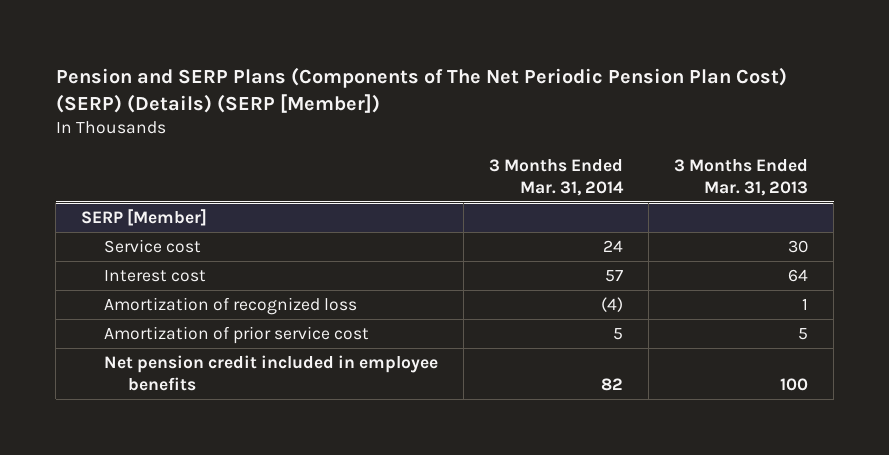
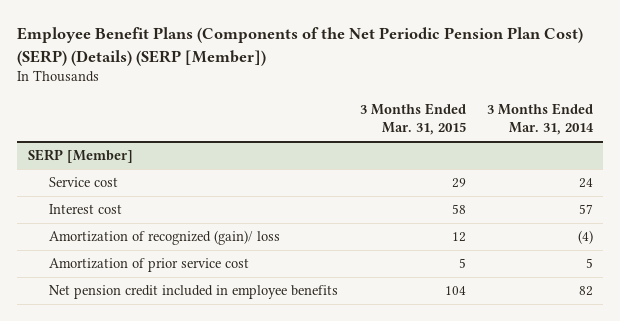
[55,66,787,113] Pension and SERP Plans (Components of The Net Periodic Pension Plan Cost) (SERP) (Details) (SERP [Member]) -> [16,27,583,66] Employee Benefit Plans (Components of the Net Periodic Pension Plan Cost) (SERP) (Details) (SERP [Member])
[674,158,809,196] 3 Months Ended Mar. 31, 2013 -> none
none -> [359,103,466,136] 3 Months Ended Mar. 31, 2015
[104,297,358,316] Amortization of recognized loss -> [49,230,281,246] Amortization of recognized (gain)/ loss

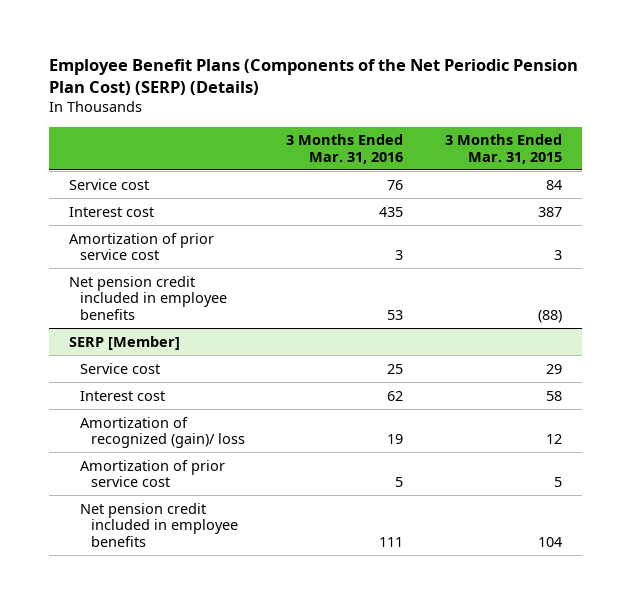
[16,27,583,66] Employee Benefit Plans (Components of the Net Periodic Pension Plan Cost) (SERP) (Details) (SERP [Member]) -> [48,58,578,95] Employee Benefit Plans (Components of the Net Periodic Pension Plan Cost) (SERP) (Details)
[486,103,594,136] 3 Months Ended Mar. 31, 2014 -> none
none -> [286,134,404,164] 3 Months Ended Mar. 31, 2016
none -> [69,178,150,190] Service cost
none -> [69,206,155,217] Interest cost
none -> [69,232,215,261] Amortization of prior service cost
none -> [69,275,227,320] Net pension credit included in employee benefits

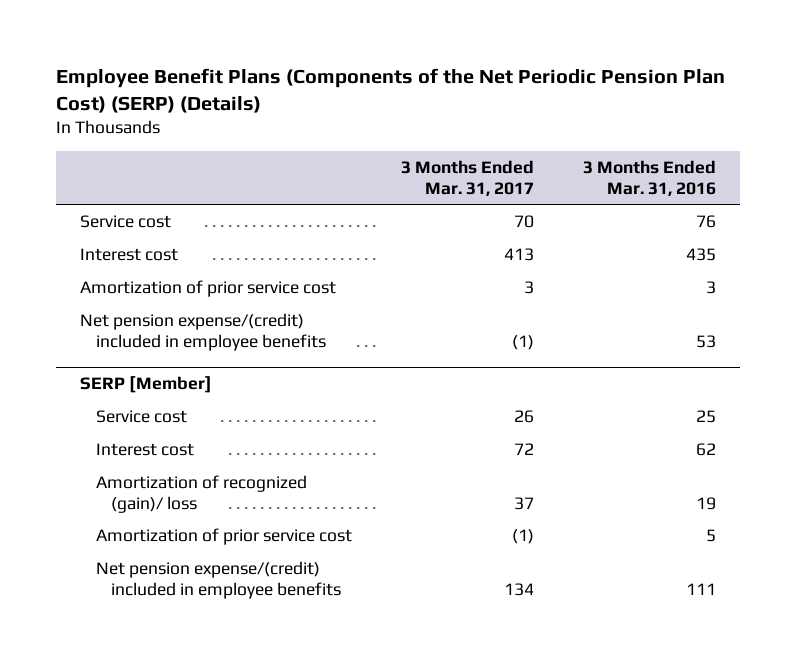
[444,134,562,164] 3 Months Ended Mar. 31, 2015 -> none
none -> [400,159,534,196] 3 Months Ended Mar. 31, 2017
[69,275,227,320] Net pension credit included in employee benefits -> [80,312,326,351] Net pension expense/(credit) included in employee benefits
[79,502,238,547] Net pension credit included in employee benefits -> [95,560,341,599] Net pension expense/(credit) included in employee benefits

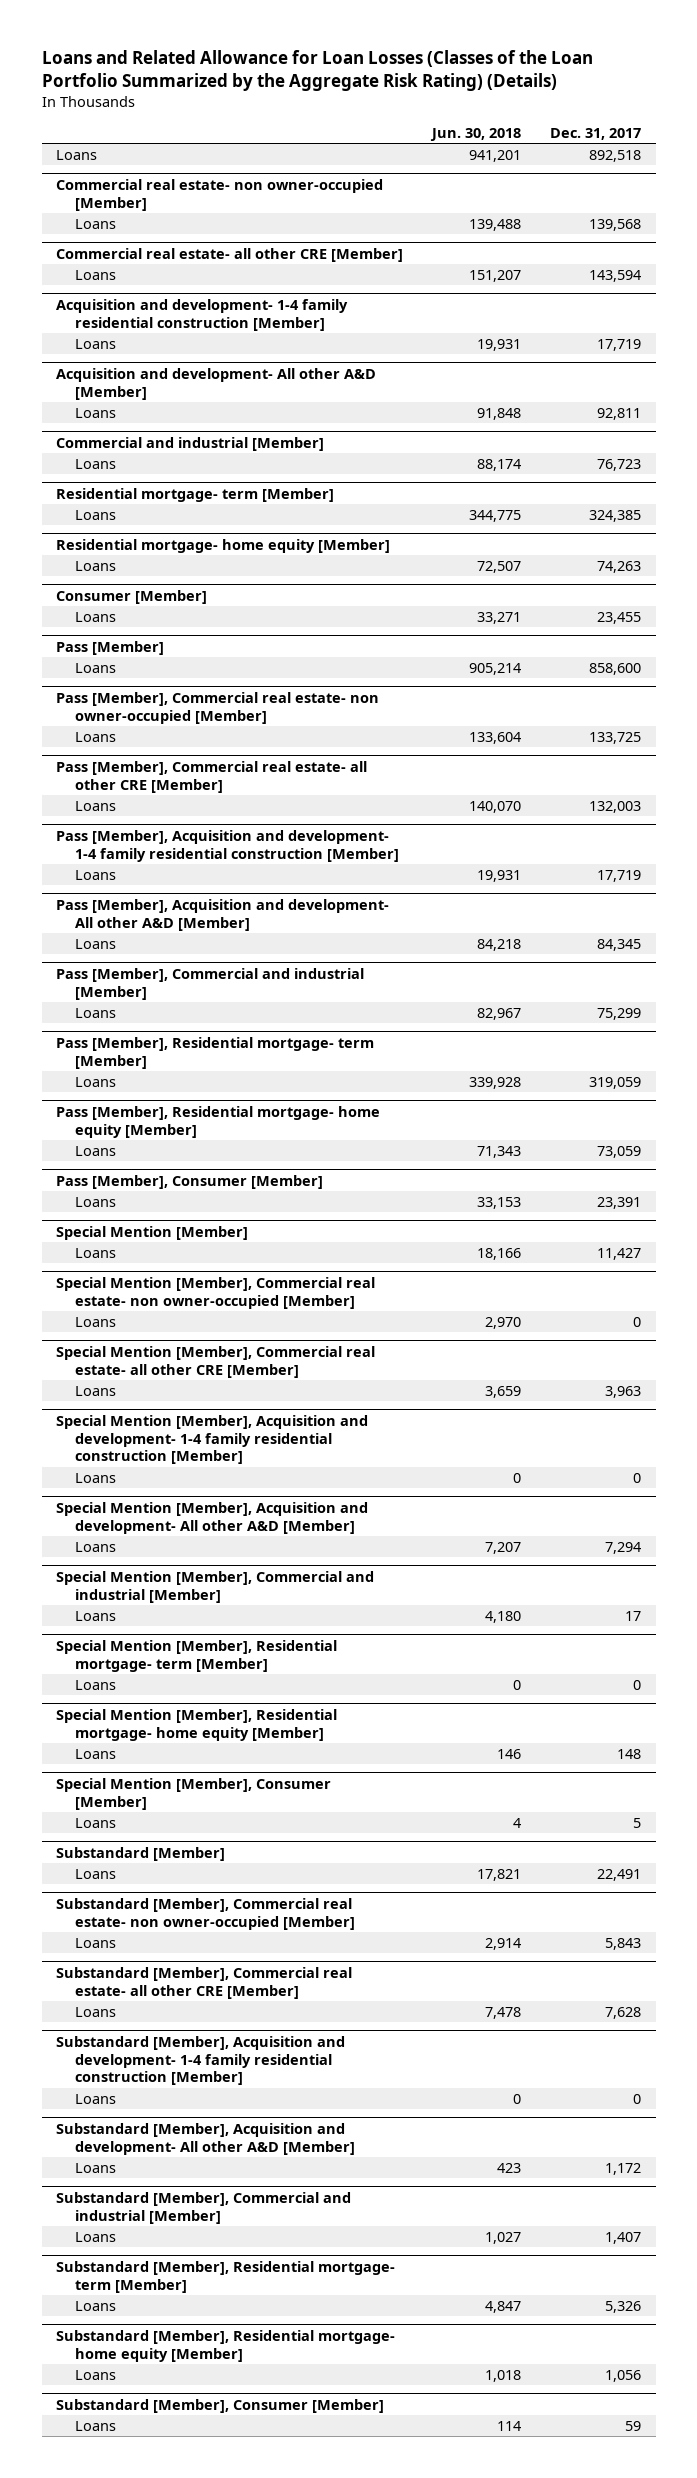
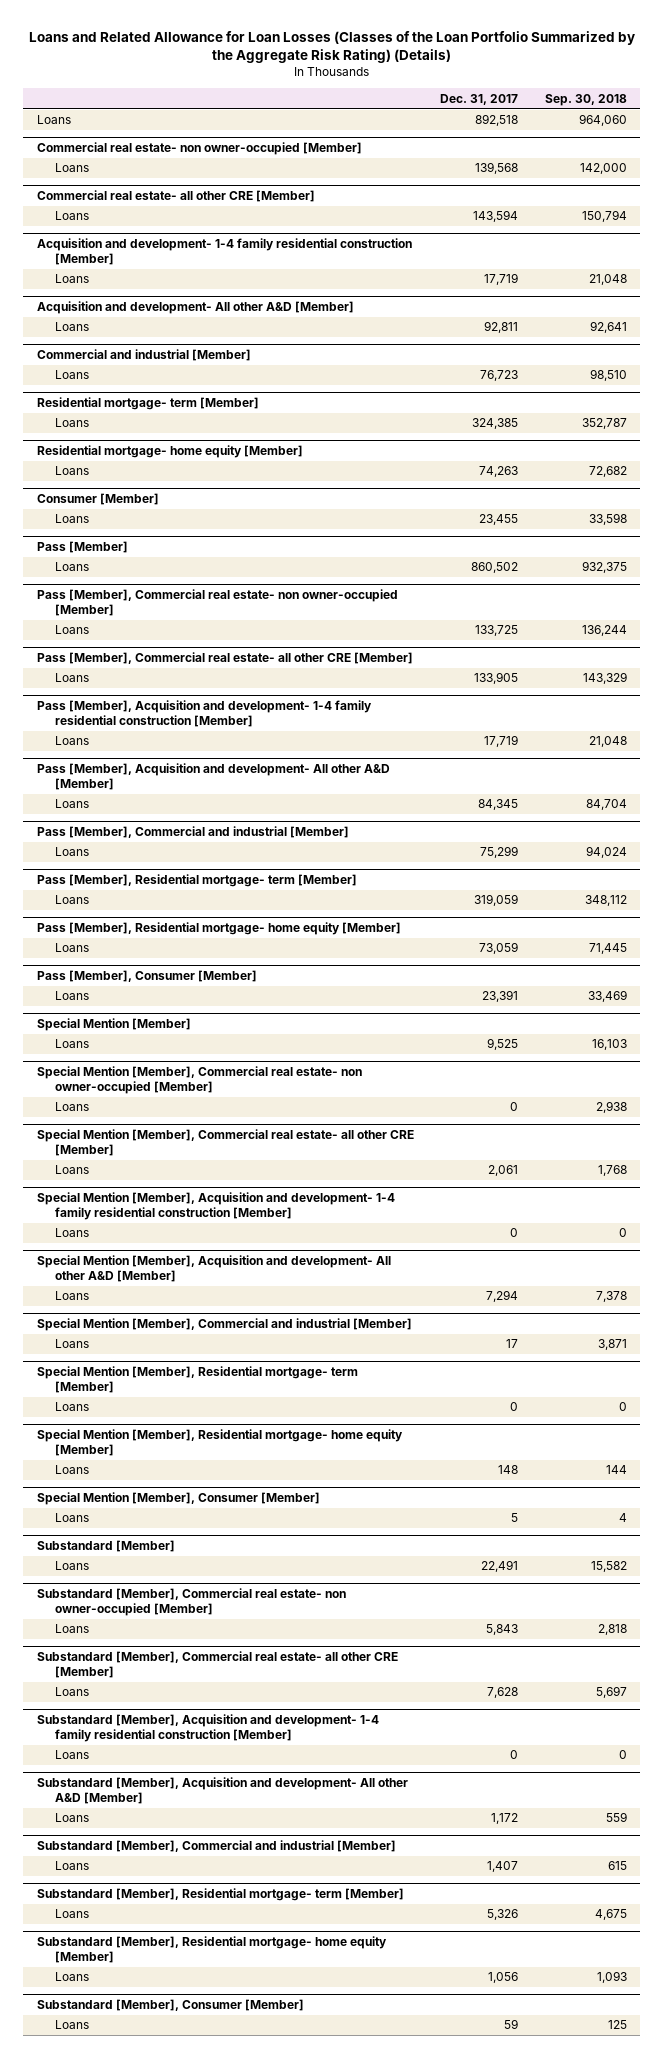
[430,127,522,141] Jun. 30, 2018 -> none
none -> [544,93,627,106] Sep. 30, 2018
[589,663,642,676] 858,600 -> [471,562,519,574] 860,502
[589,801,642,814] 132,003 -> [474,672,519,685] 133,905
[597,1248,642,1261] 11,427 -> [487,1038,519,1051] 9,525
[605,1386,642,1399] 3,963 -> [488,1165,519,1177] 2,061

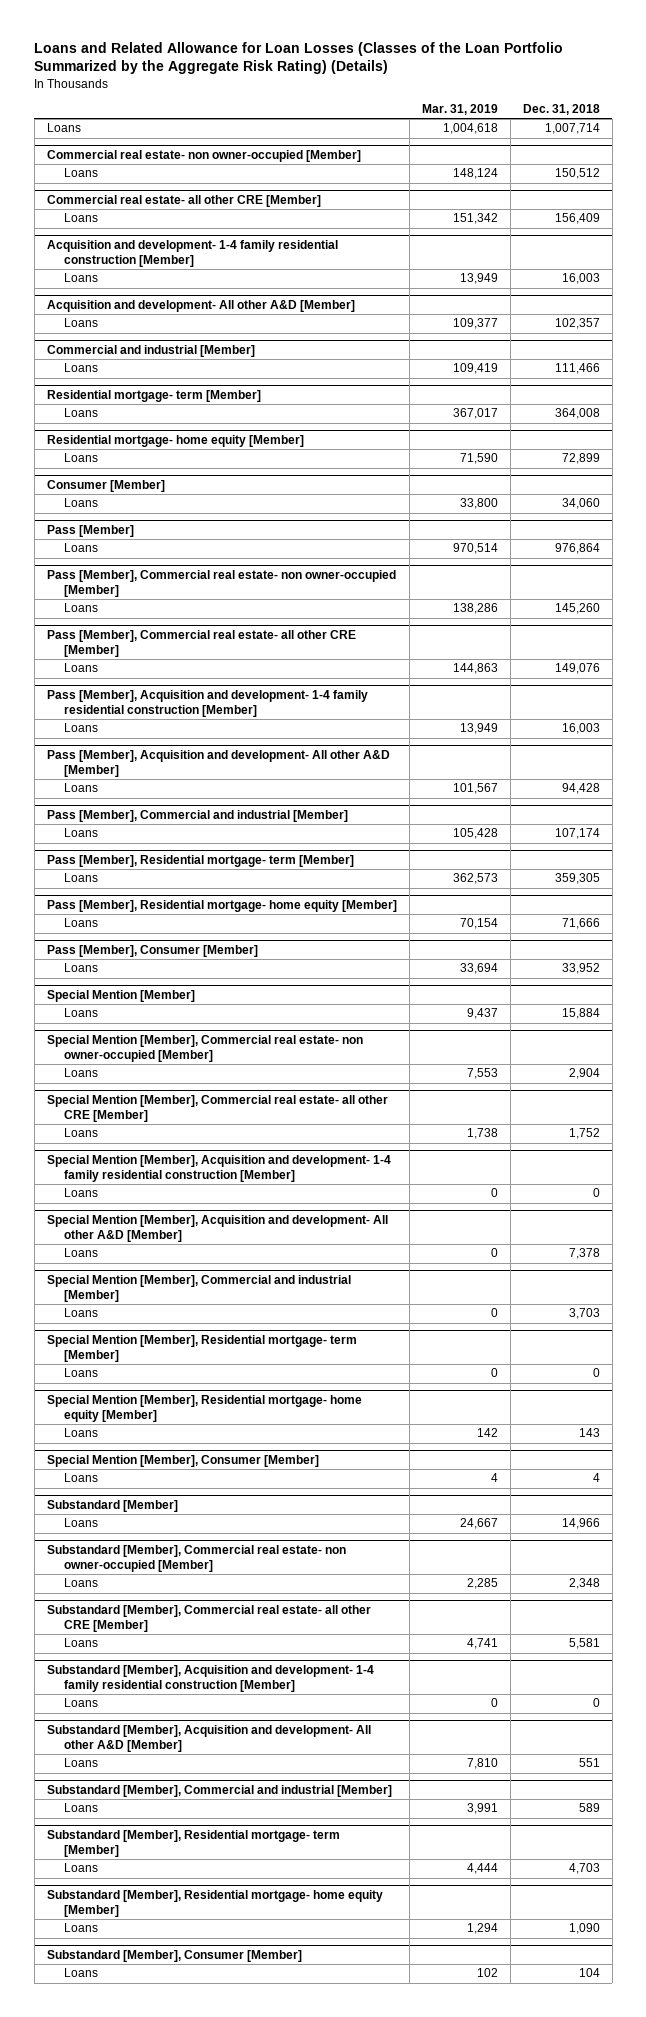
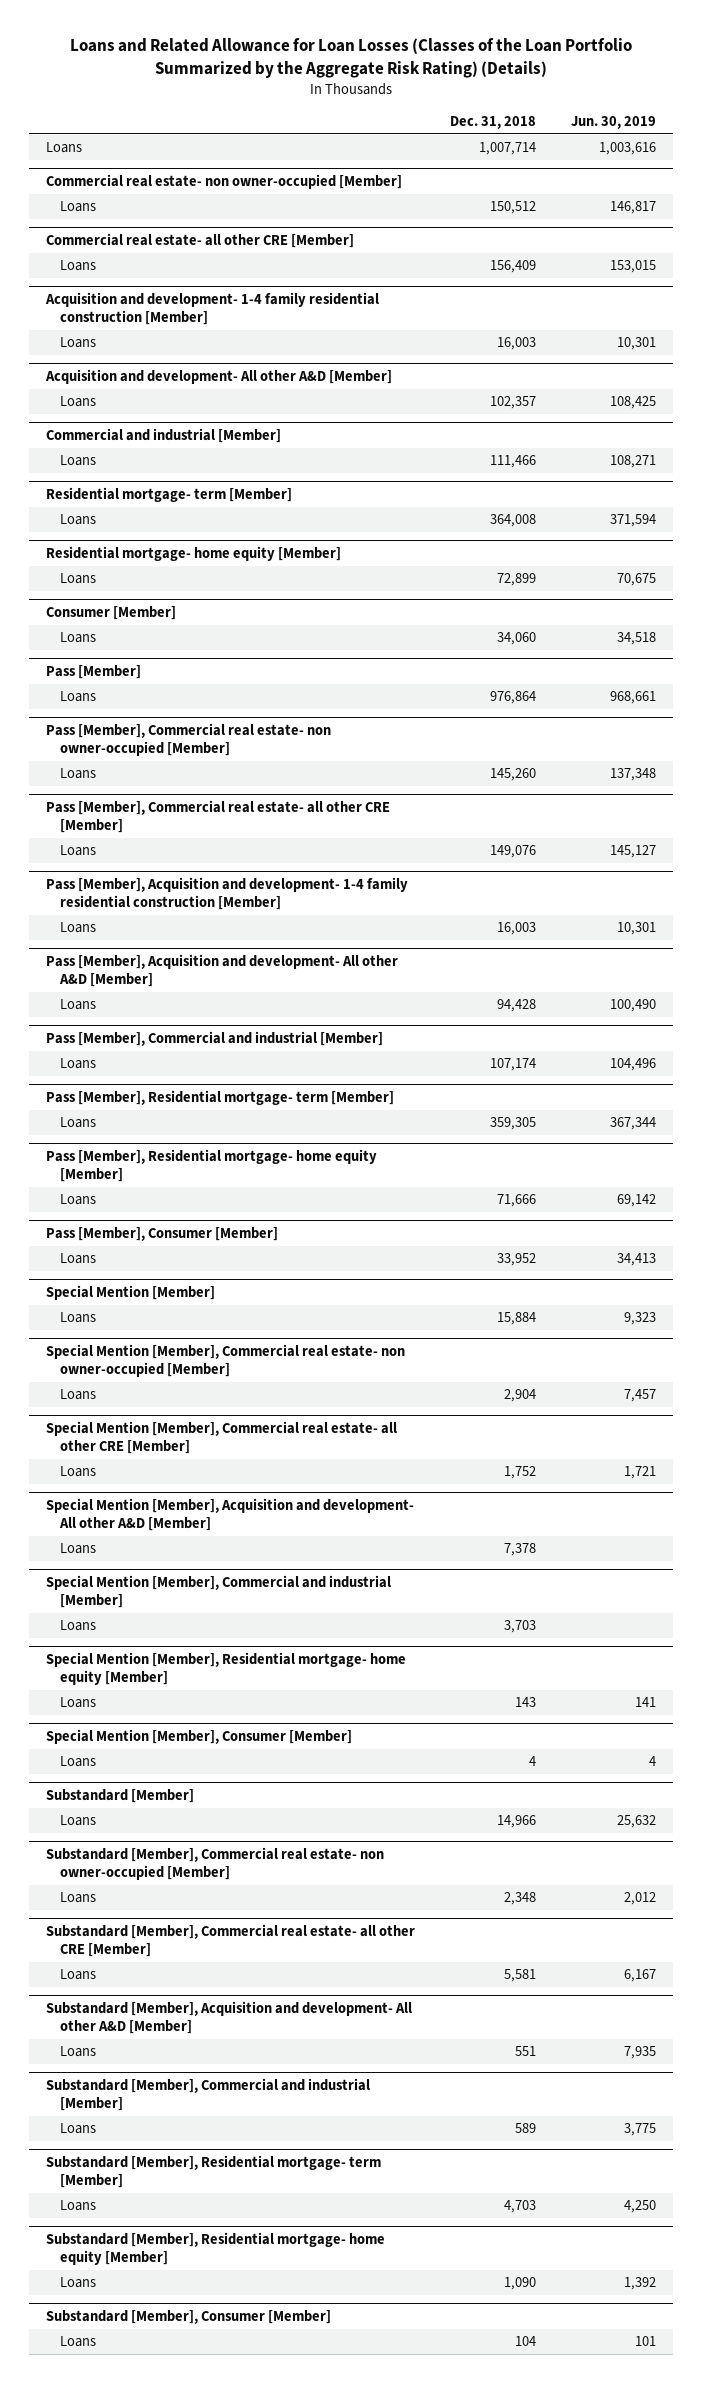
[421,104,498,116] Mar. 31, 2019 -> none
none -> [570,115,656,129] Jun. 30, 2019
[46,1154,391,1182] Special Mention [Member], Acquisition and development- 1-4 family residential construction [Member] -> none
[64,1188,99,1198] Loans -> none
[46,1334,357,1362] Special Mention [Member], Residential mortgage- term [Member] -> none
[64,1368,99,1378] Loans -> none
[46,1664,374,1692] Substandard [Member], Acquisition and development- 1-4 family residential construction [Member] -> none
[64,1698,99,1708] Loans -> none

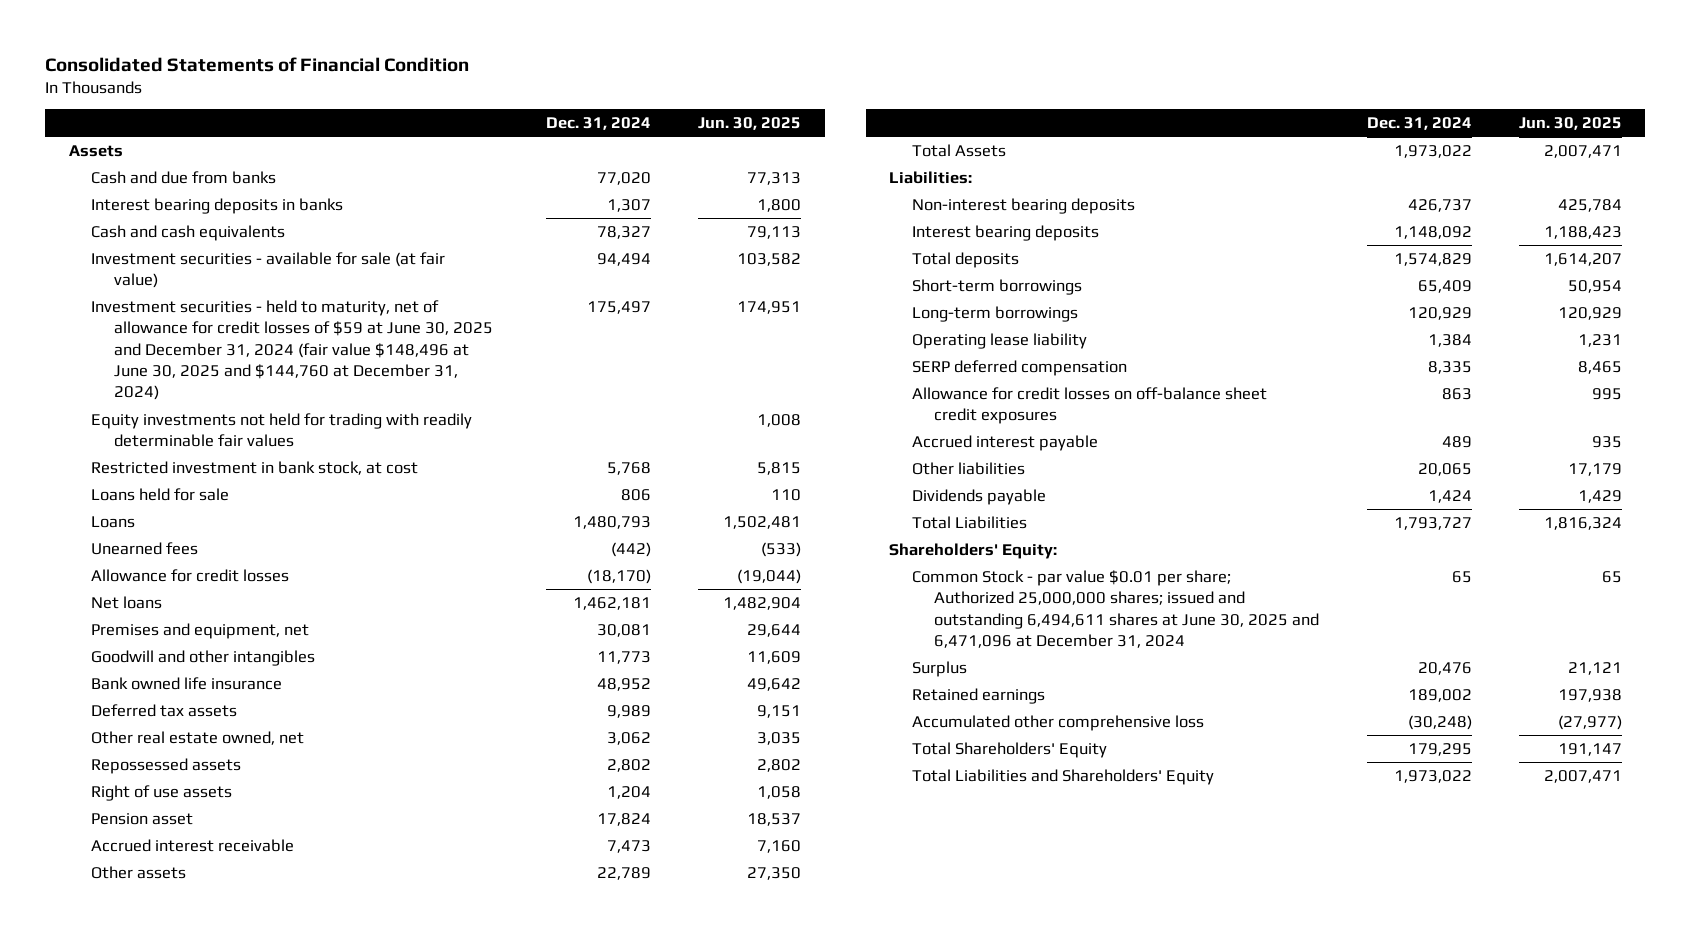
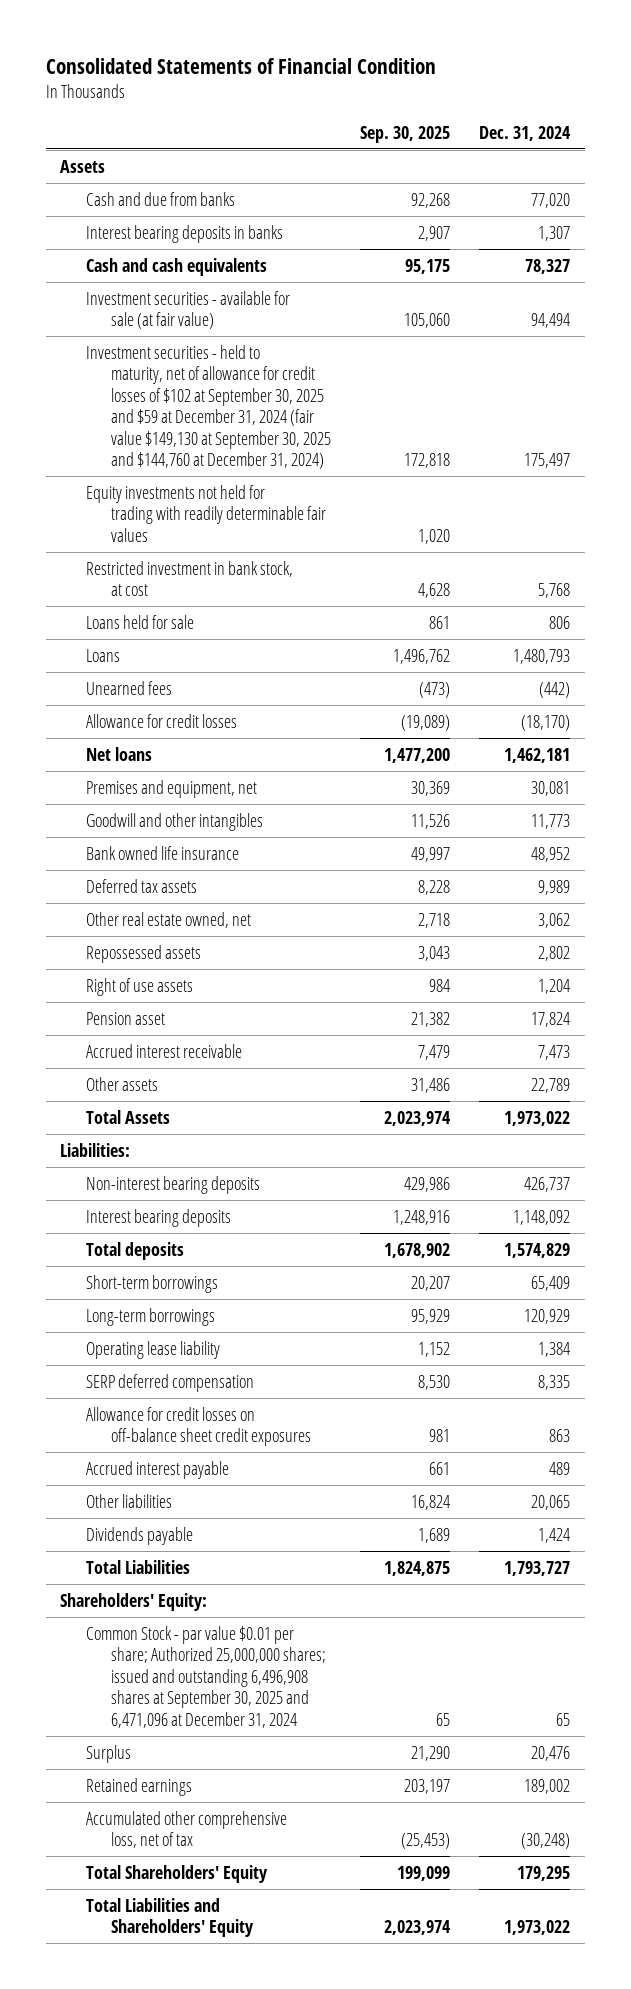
[698,117,802,131] Jun. 30, 2025 -> none
none -> [360,125,451,143] Sep. 30, 2025
[91,299,493,401] Investment securities - held to maturity, net of allowance for credit losses of $59 at June 30, 2025 and December 31, 2024 (fair value $148,496 at June 30, 2025 and $144,760 at December 31, 2024) -> [85,344,332,470] Investment securities - held to maturity, net of allowance for credit losses of $102 at September 30, 2025 and $59 at December 31, 2024 (fair value $149,130 at September 30, 2025 and $144,760 at December 31, 2024)
[911,569,1320,649] Common Stock - par value $0.01 per share; Authorized 25,000,000 shares; issued and outstanding 6,494,611 shares at June 30, 2025 and 6,471,096 at December 31, 2024 -> [85,1625,327,1728] Common Stock - par value $0.01 per share; Authorized 25,000,000 shares; issued and outstanding 6,496,908 shares at September 30, 2025 and 6,471,096 at December 31, 2024
[911,714,1204,731] Accumulated other comprehensive loss -> [85,1810,287,1849] Accumulated other comprehensive loss, net of tax

